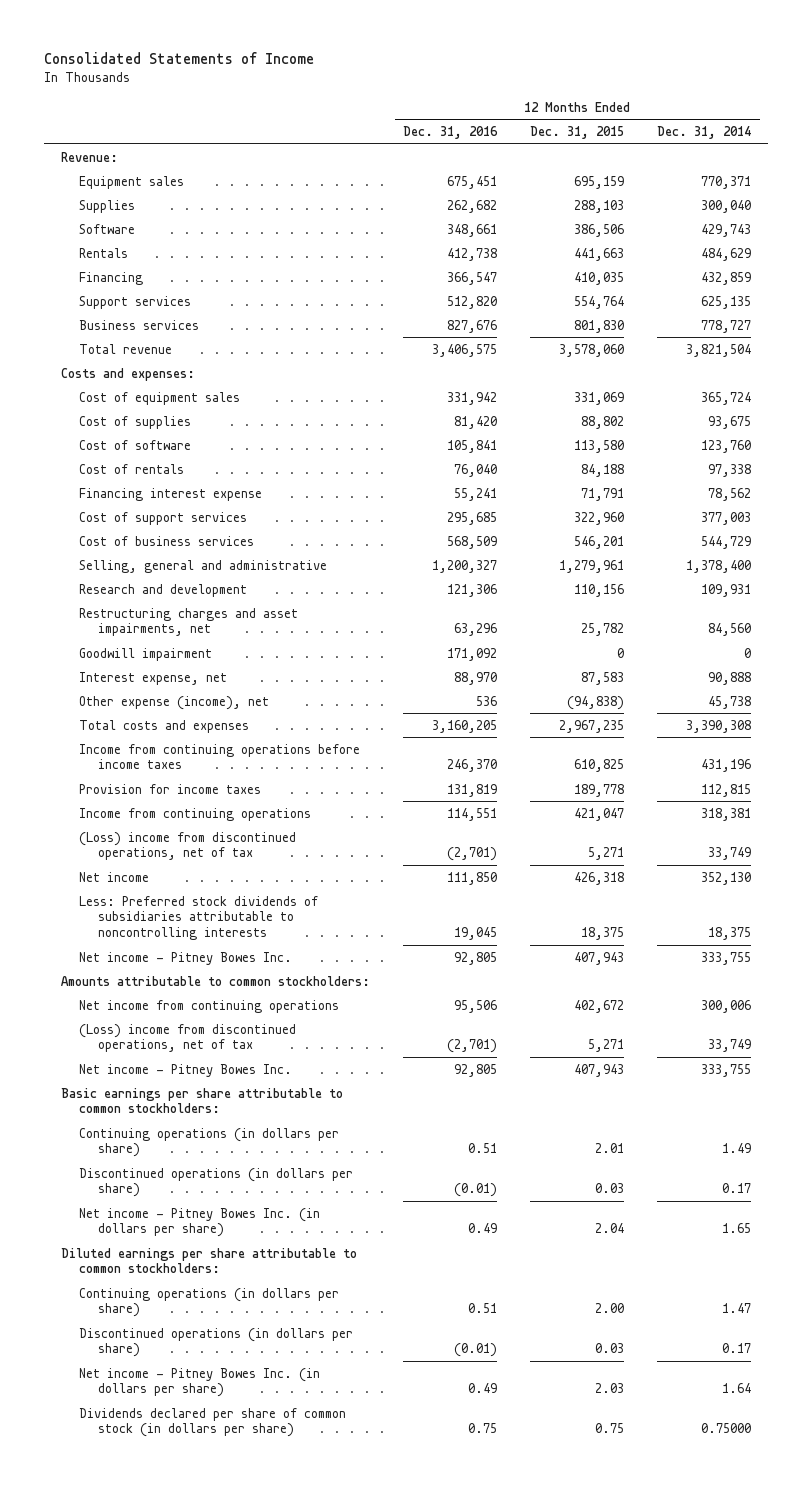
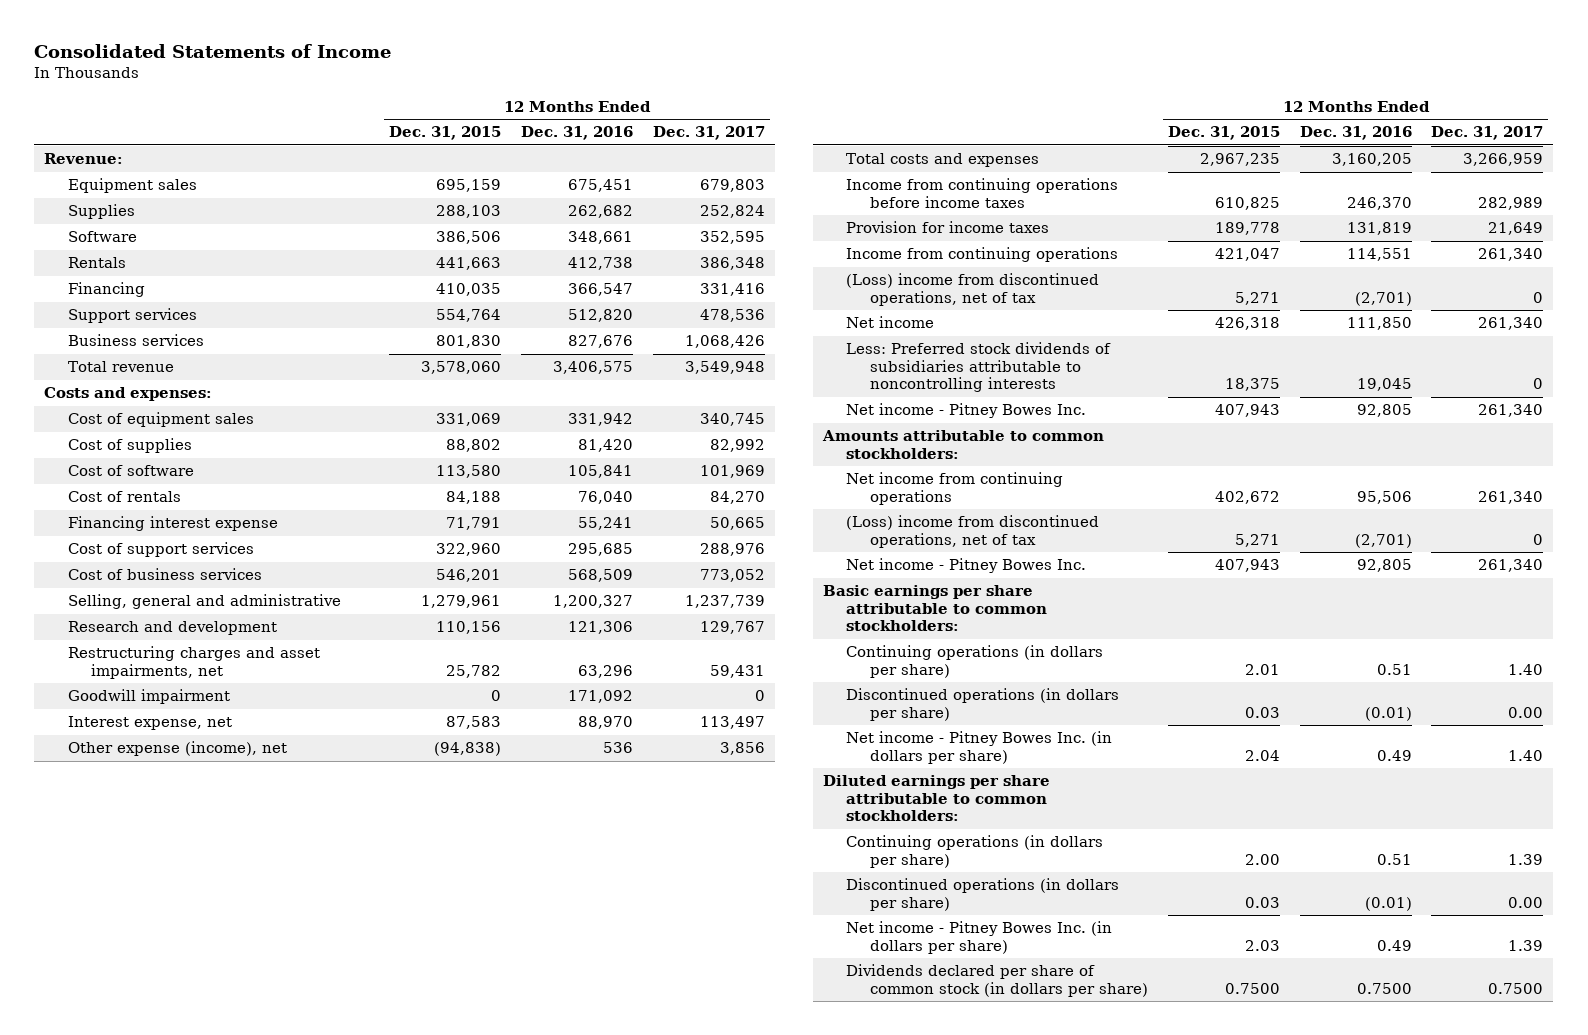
[657,126,752,140] Dec. 31, 2014 -> none
none -> [653,126,766,141] Dec. 31, 2017
[467,1423,497,1434] 0.75 -> [1356,982,1412,994] 0.7500
[595,1423,625,1434] 0.75 -> [1224,982,1280,994] 0.7500

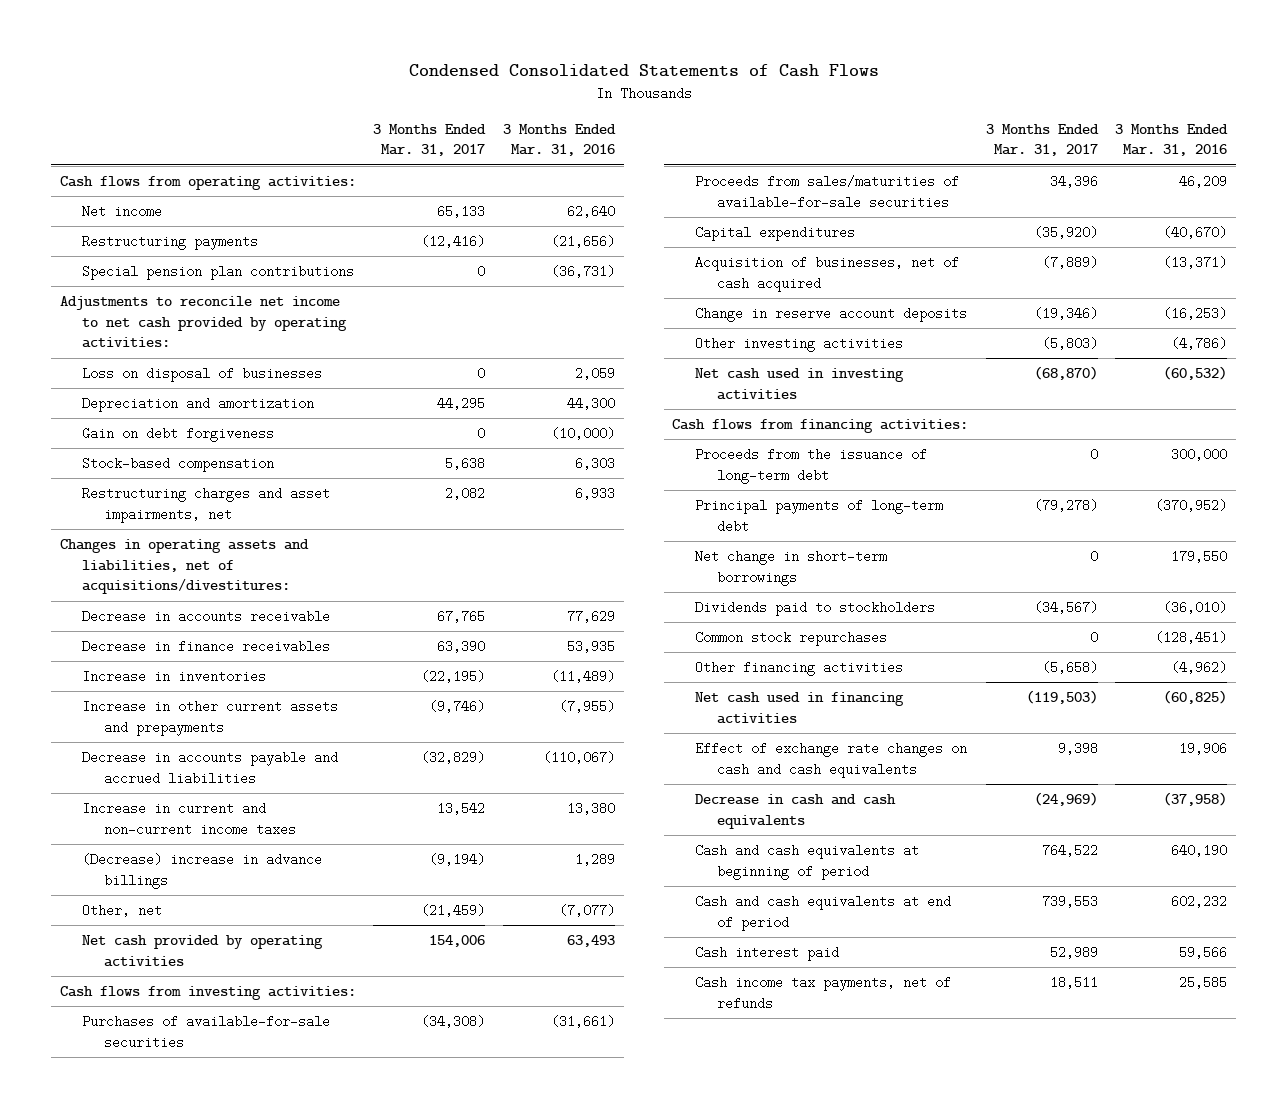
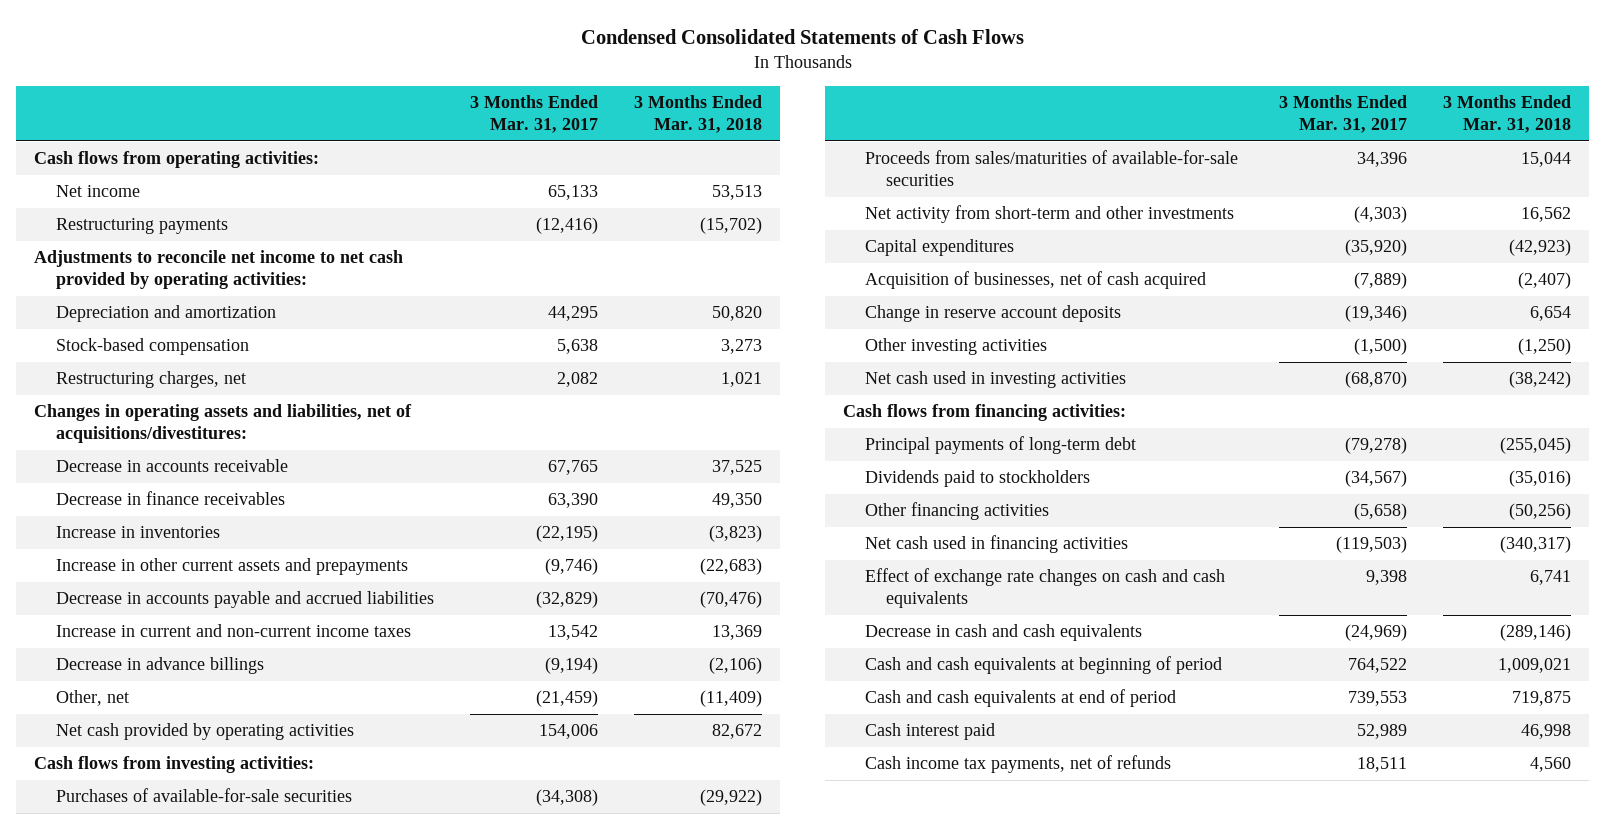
[502,123,616,157] 3 Months Ended Mar. 31, 2016 -> none
none -> [634,95,763,133] 3 Months Ended Mar. 31, 2018
[82,265,355,281] Special pension plan contributions -> none
[82,367,323,383] Loss on disposal of businesses -> none
[82,427,275,443] Gain on debt forgiveness -> none
[82,487,331,523] Restructuring charges and asset impairments, net -> [56,371,247,389] Restructuring charges, net
[82,853,323,889] (Decrease) increase in advance billings -> [56,657,265,675] Decrease in advance billings
none -> [864,205,1234,224] Net activity from short-term and other investments
[1041,337,1098,351] (5,803) -> [1353,338,1407,356] (1,500)
[694,448,927,484] Proceeds from the issuance of long-term debt -> none
[694,550,887,586] Net change in short-term borrowings -> none
[694,631,887,647] Common stock repurchases -> none

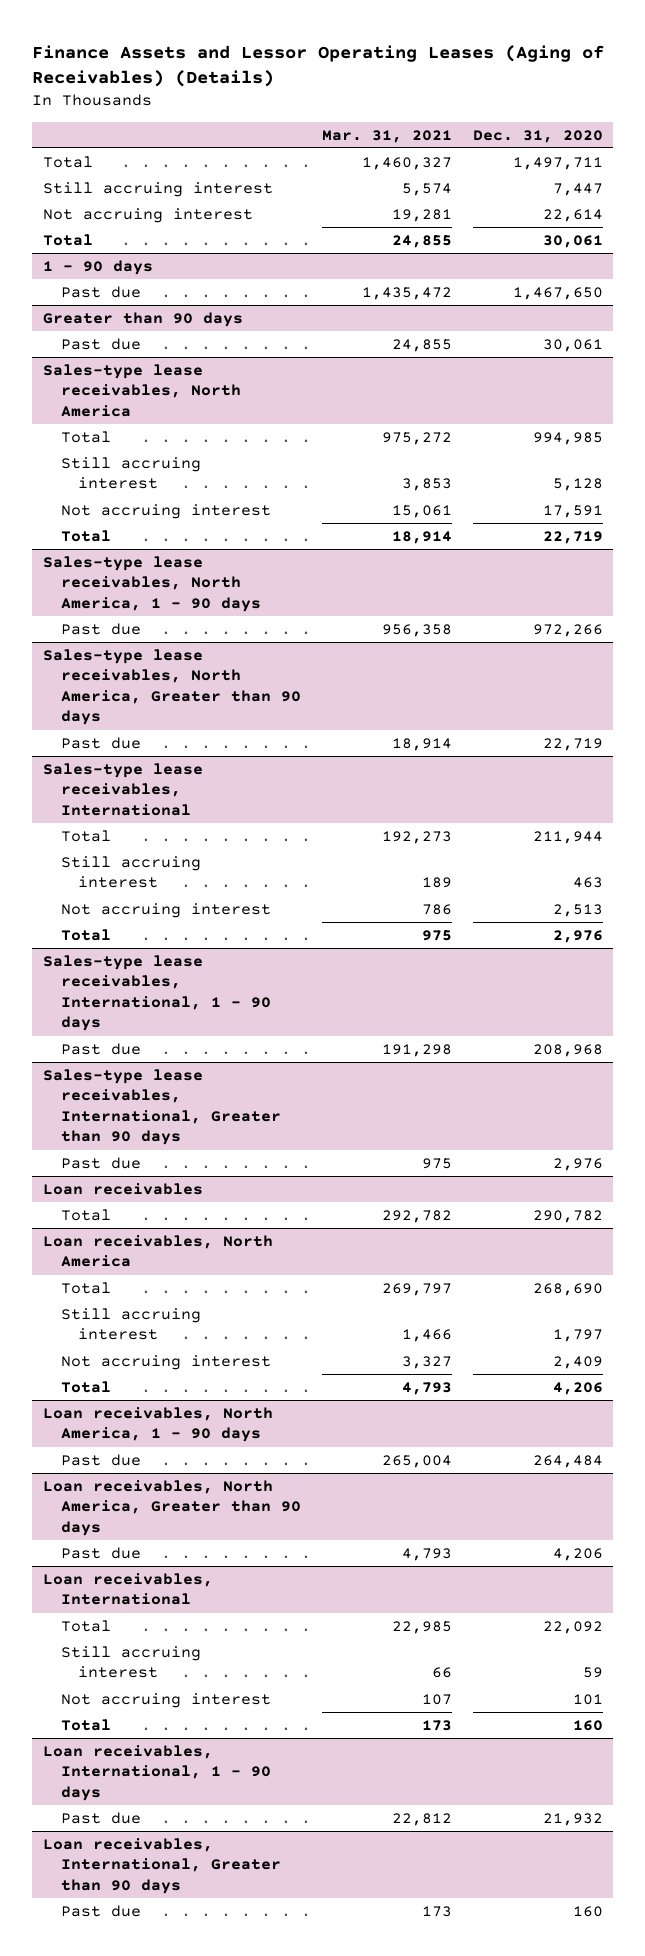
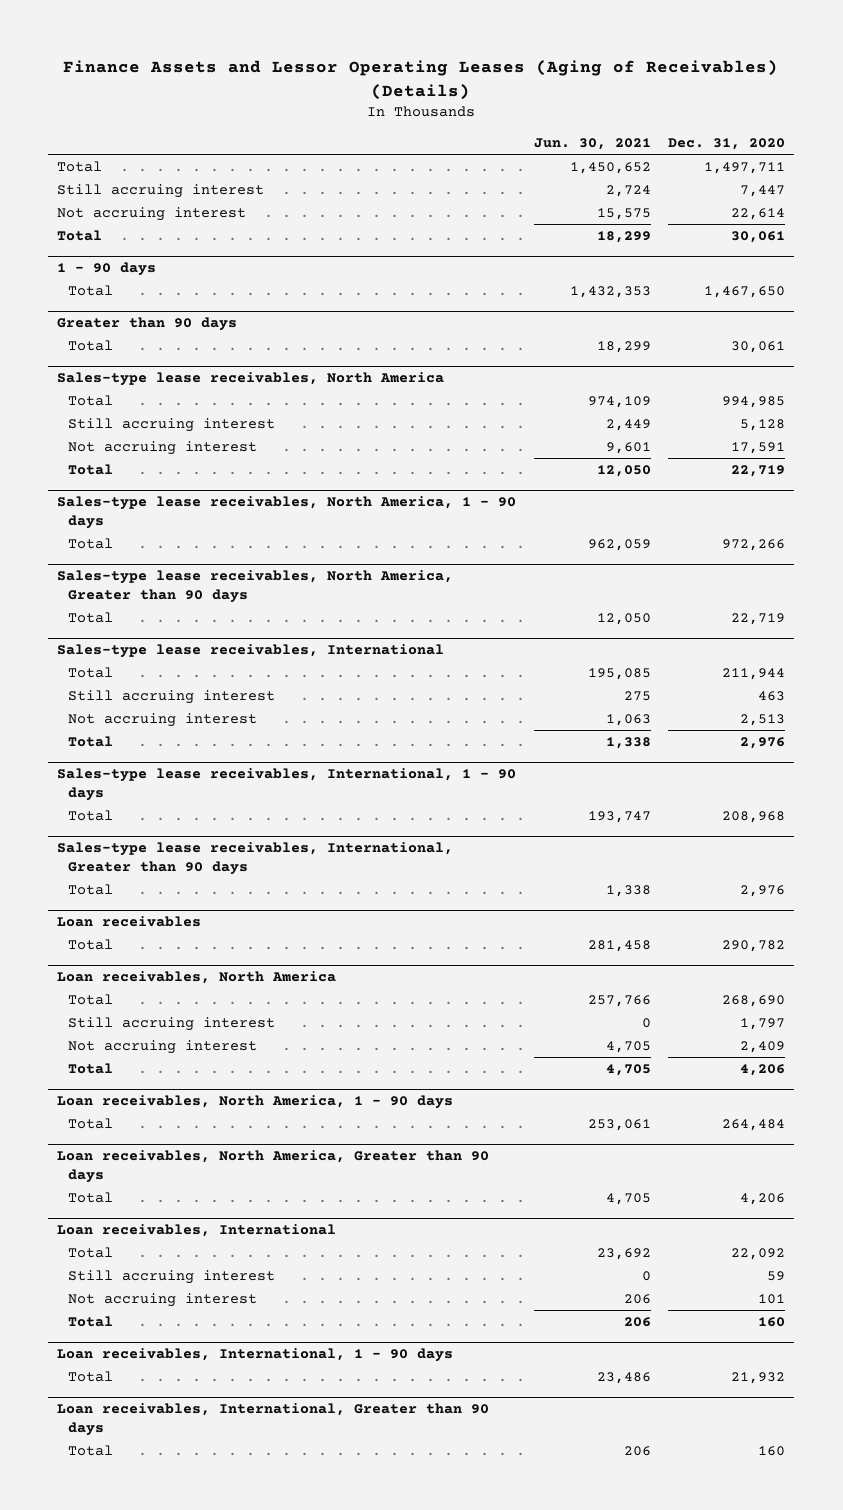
[321,129,452,143] Mar. 31, 2021 -> none
none -> [533,138,651,151] Jun. 30, 2021
[60,285,141,298] Past due -> [68,284,114,296] Total
[60,337,141,350] Past due -> [68,339,114,351] Total
[60,622,141,635] Past due -> [68,537,114,549] Total
[60,736,141,749] Past due -> [68,611,114,623] Total
[60,1042,141,1055] Past due -> [68,809,114,821] Total
[60,1156,141,1169] Past due -> [68,883,114,895] Total
[60,1453,141,1466] Past due -> [68,1117,114,1129] Total
[60,1546,141,1559] Past due -> [68,1191,114,1203] Total
[60,1811,141,1824] Past due -> [68,1370,114,1382] Total
[60,1904,141,1917] Past due -> none
none -> [68,1444,114,1456] Total

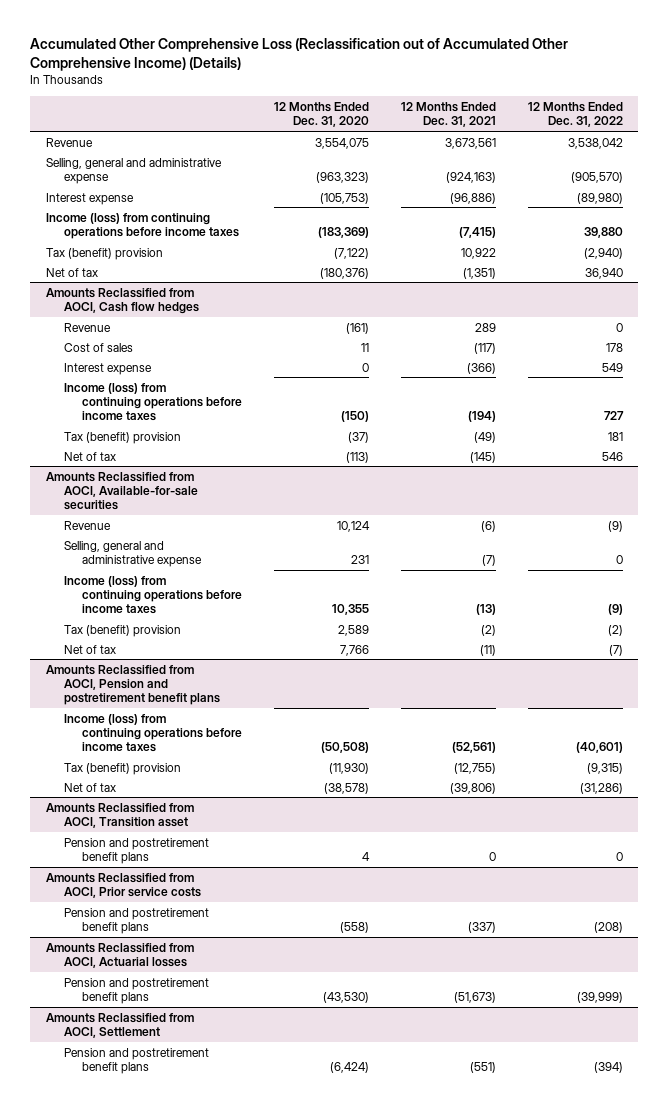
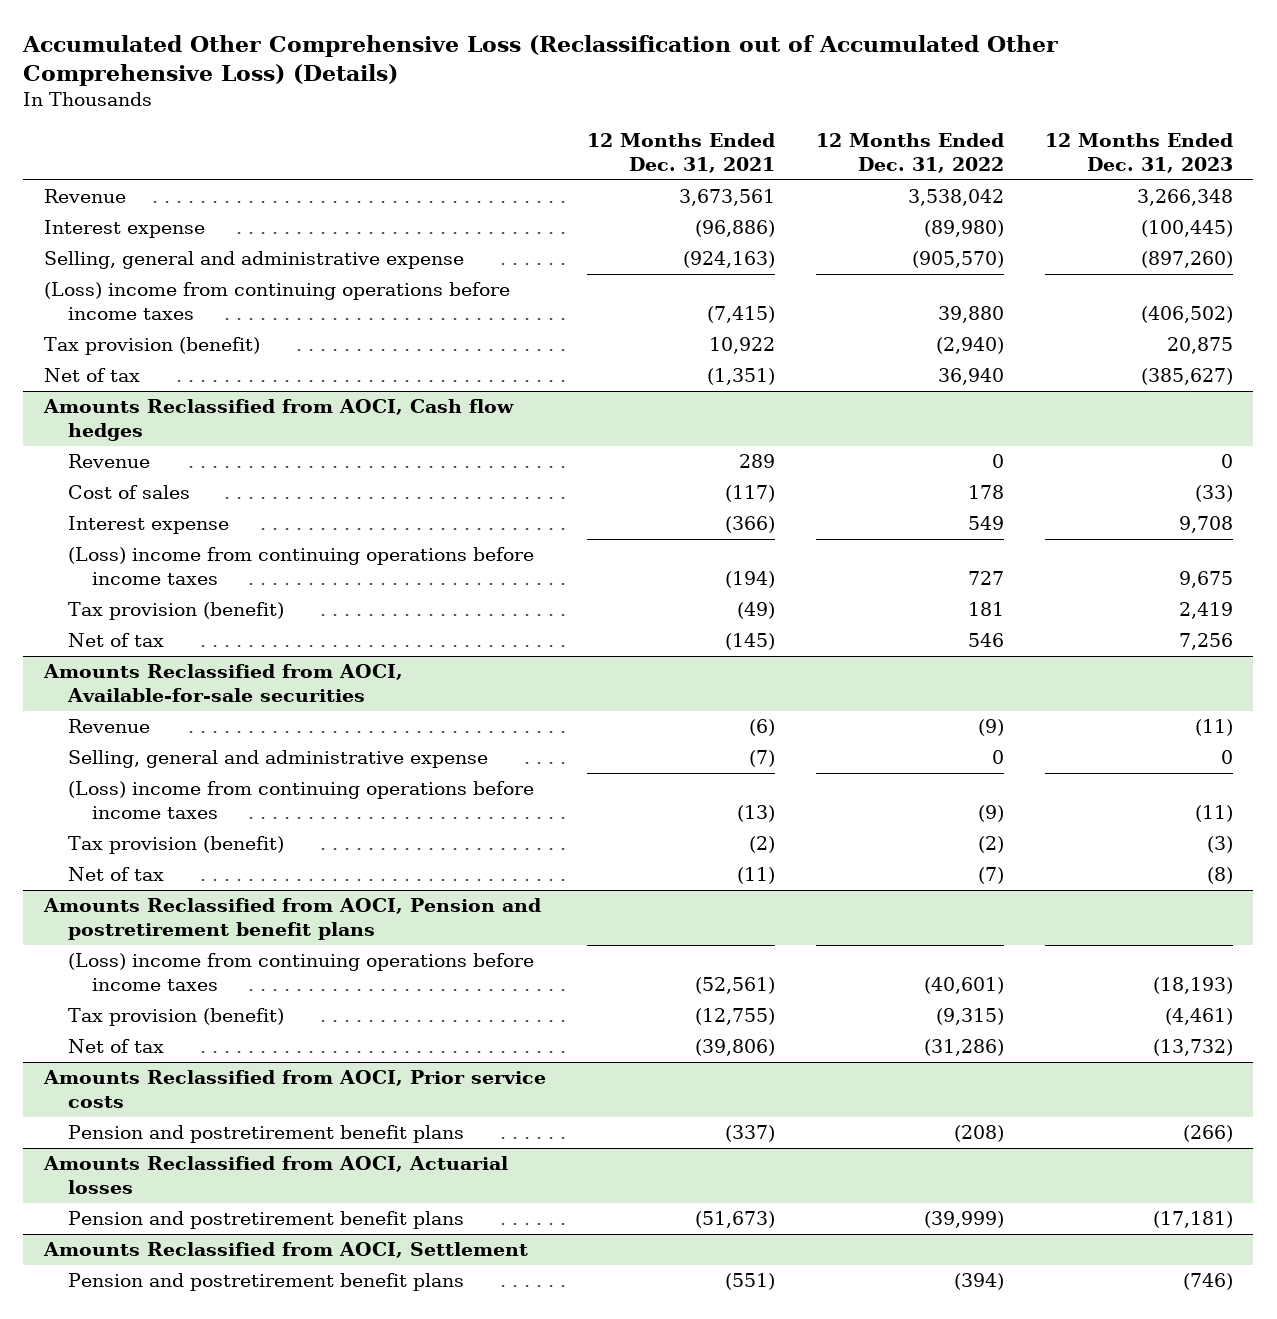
[29,37,568,71] Accumulated Other Comprehensive Loss (Reclassification out of Accumulated Other Comprehensive Income) (Details) -> [22,35,1059,87] Accumulated Other Comprehensive Loss (Reclassification out of Accumulated Other Comprehensive Loss) (Details)
[273,102,369,128] 12 Months Ended Dec. 31, 2020 -> none
none -> [1044,133,1233,174] 12 Months Ended Dec. 31, 2023
[45,157,222,184] Selling, general and administrative expense -> [43,251,464,270] Selling, general and administrative expense
[45,212,239,239] Income (loss) from continuing operations before income taxes -> [43,282,510,321] (Loss) income from continuing operations before income taxes
[45,247,163,260] Tax (benefit) provision -> [43,337,260,356] Tax provision (benefit)
[63,382,242,422] Income (loss) from continuing operations before income taxes -> [67,547,534,586] (Loss) income from continuing operations before income taxes
[63,431,181,444] Tax (benefit) provision -> [67,602,284,621] Tax provision (benefit)
[63,575,242,615] Income (loss) from continuing operations before income taxes -> [67,781,534,820] (Loss) income from continuing operations before income taxes
[63,624,181,637] Tax (benefit) provision -> [67,836,284,855] Tax provision (benefit)
[63,713,242,753] Income (loss) from continuing operations before income taxes -> [67,953,534,992] (Loss) income from continuing operations before income taxes
[63,762,181,775] Tax (benefit) provision -> [67,1008,284,1027] Tax provision (benefit)
[45,802,194,828] Amounts Reclassified from AOCI, Transition asset -> none
[63,837,209,864] Pension and postretirement benefit plans -> none

